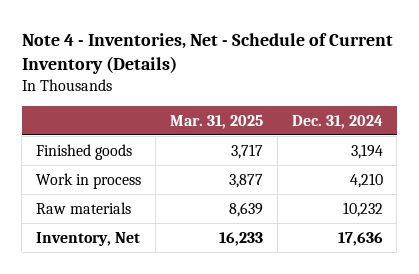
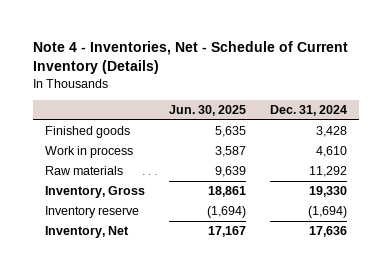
[169,114,263,129] Mar. 31, 2025 -> none
none -> [168,105,246,117] Jun. 30, 2025
[350,143,383,159] 3,194 -> [315,126,347,138] 3,428
[349,172,383,188] 4,210 -> [315,146,347,158] 4,610
[342,201,383,217] 10,232 -> [308,166,347,178] 11,292
none -> [44,186,145,199] Inventory, Gross
none -> [44,206,139,219] Inventory reserve

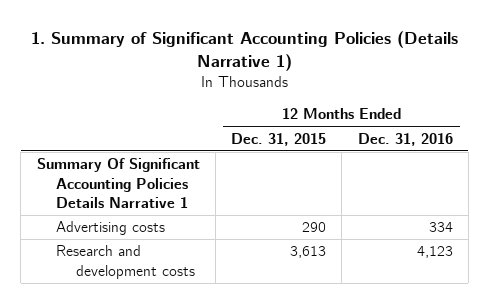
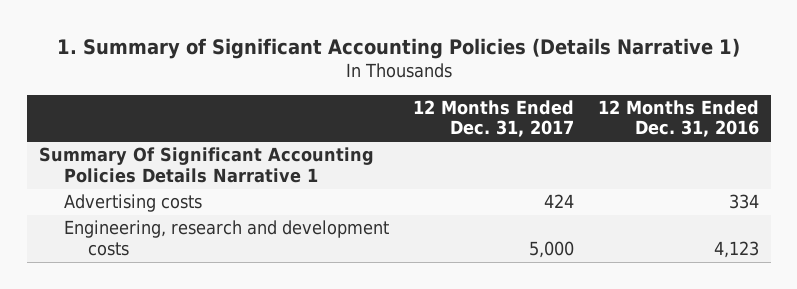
[231,132,327,146] Dec. 31, 2015 -> none
none -> [412,100,574,138] 12 Months Ended Dec. 31, 2017
[56,245,195,279] Research and development costs -> [63,220,389,256] Engineering, research and development costs

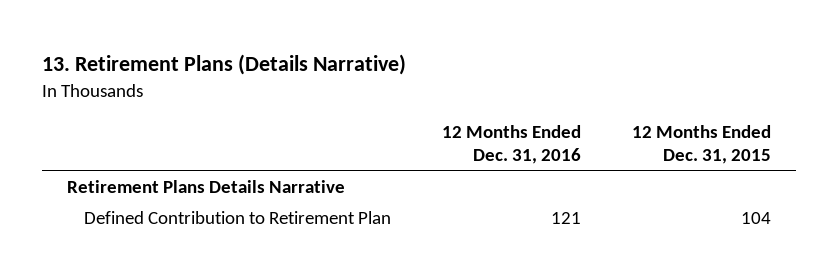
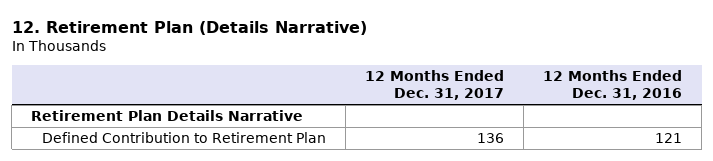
[41,54,406,76] 13. Retirement Plans (Details Narrative) -> [11,20,367,35] 12. Retirement Plan (Details Narrative)
[631,124,771,165] 12 Months Ended Dec. 31, 2015 -> none
none -> [364,70,504,101] 12 Months Ended Dec. 31, 2017
[67,179,346,193] Retirement Plans Details Narrative -> [31,110,304,122] Retirement Plan Details Narrative

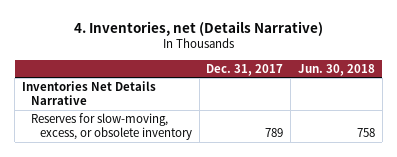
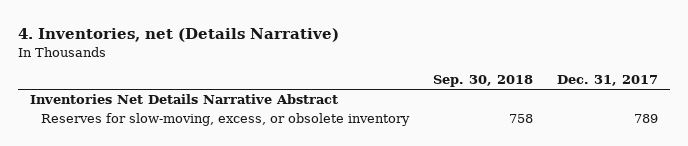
[298,63,376,76] Jun. 30, 2018 -> none
none -> [432,75,533,88] Sep. 30, 2018
[22,80,157,106] Inventories Net Details Narrative -> [30,94,339,105] Inventories Net Details Narrative Abstract

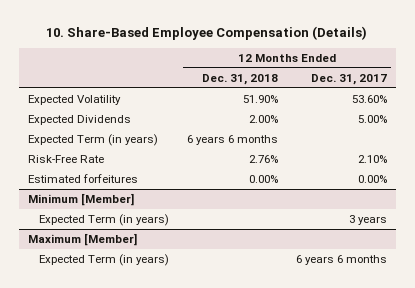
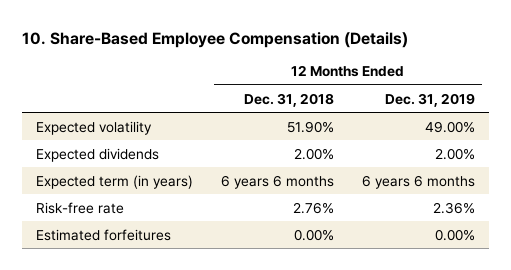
[310,73,387,85] Dec. 31, 2017 -> none
none -> [385,92,476,107] Dec. 31, 2019
[27,95,121,106] Expected Volatility -> [35,120,152,135] Expected volatility
[27,115,131,126] Expected Dividends -> [35,147,159,162] Expected dividends
[27,134,158,147] Expected Term (in years) -> [35,174,193,189] Expected term (in years)
[27,155,104,164] Risk-Free Rate -> [35,201,124,214] Risk-free rate
[27,193,134,207] Minimum [Member] -> none
[39,214,170,227] Expected Term (in years) -> none
[27,233,137,247] Maximum [Member] -> none
[39,254,170,267] Expected Term (in years) -> none

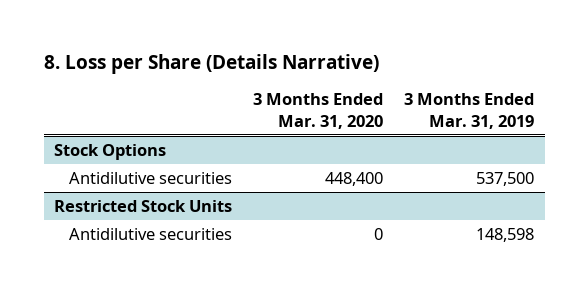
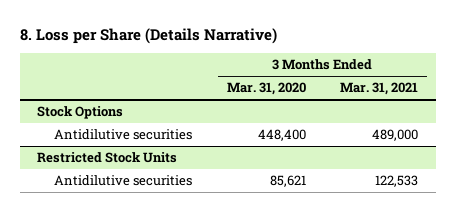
[404,93,535,129] 3 Months Ended Mar. 31, 2019 -> none
none -> [340,82,419,96] Mar. 31, 2021
[374,228,384,241] 0 -> [269,175,306,188] 85,621

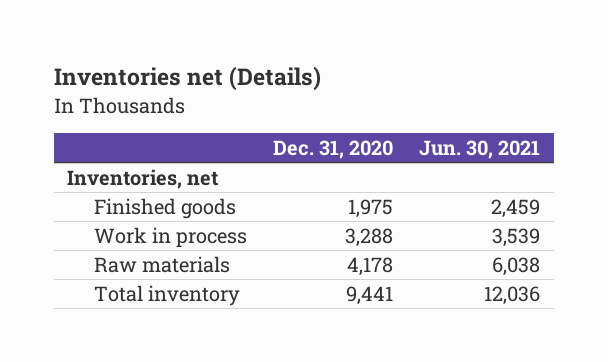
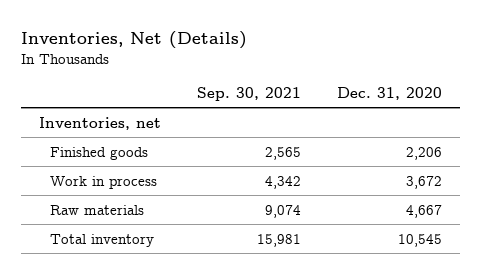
[54,66,322,92] Inventories net (Details) -> [21,30,248,49] Inventories, Net (Details)
[419,139,541,159] Jun. 30, 2021 -> none
none -> [196,86,301,101] Sep. 30, 2021
[348,198,394,218] 1,975 -> [405,146,442,160] 2,206
[345,227,394,247] 3,288 -> [405,175,442,189] 3,672
[347,256,394,276] 4,178 -> [405,204,442,218] 4,667
[346,285,394,305] 9,441 -> [397,233,442,247] 10,545

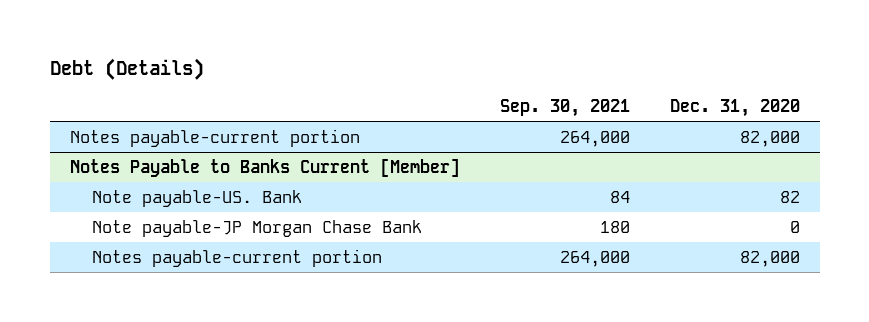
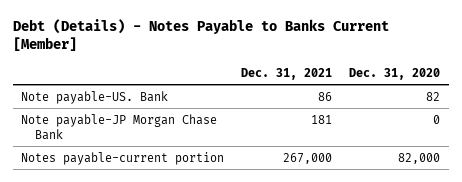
[49,57,204,80] Debt (Details) -> [12,19,389,52] Debt (Details) - Notes Payable to Banks Current [Member]
[499,98,630,117] Sep. 30, 2021 -> none
none -> [241,67,333,80] Dec. 31, 2021
[69,128,360,147] Notes payable-current portion -> none
[69,157,460,177] Notes Payable to Banks Current [Member] -> none

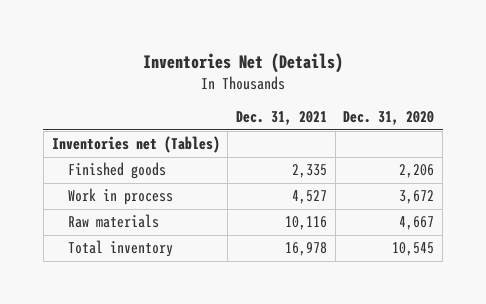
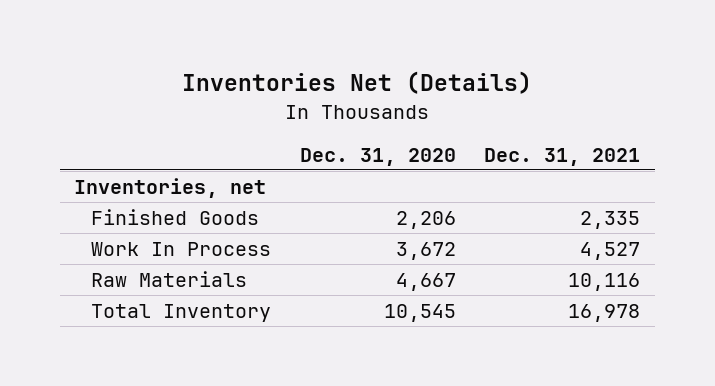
[51,136,220,154] Inventories net (Tables) -> [74,177,267,198] Inventories, net
[68,162,167,180] Finished goods -> [91,208,260,225] Finished Goods
[68,188,174,206] Work in process -> [91,241,272,256] Work In Process
[68,214,160,229] Raw materials -> [91,270,248,287] Raw Materials
[68,240,174,258] Total inventory -> [91,303,272,322] Total Inventory

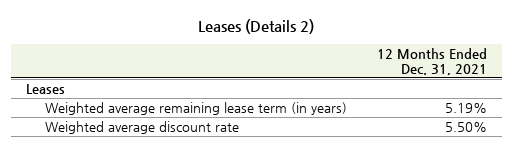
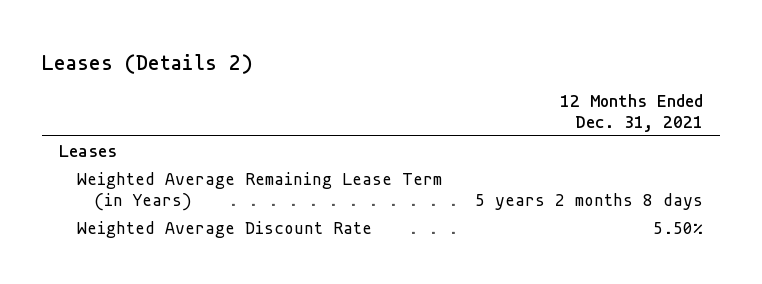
[44,101,347,115] Weighted average remaining lease term (in years) -> [76,172,442,211] Weighted Average Remaining Lease Term (in Years)
[444,102,487,113] 5.19% -> [475,192,704,210] 5 years 2 months 8 days
[44,120,239,134] Weighted average discount rate -> [76,221,372,239] Weighted Average Discount Rate

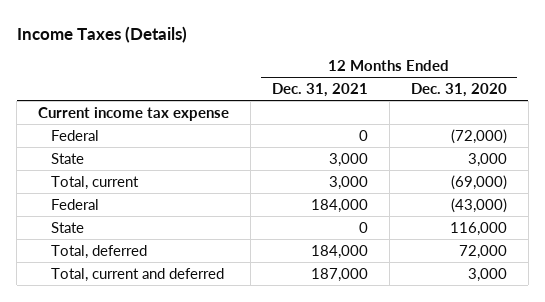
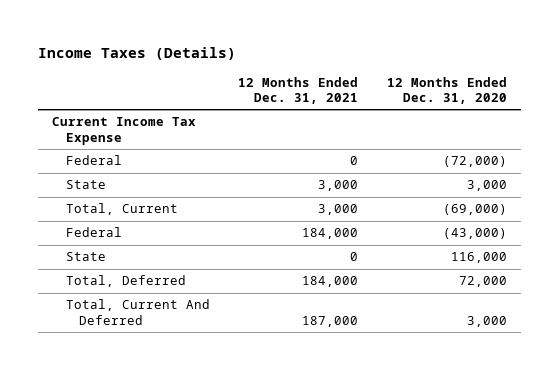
[38,106,230,121] Current income tax expense -> [52,117,197,145] Current Income Tax Expense
[51,175,140,190] Total, current -> [65,203,178,216] Total, Current
[51,244,148,259] Total, deferred -> [65,275,186,288] Total, Deferred
[51,267,225,282] Total, current and deferred -> [65,299,210,325] Total, Current And Deferred

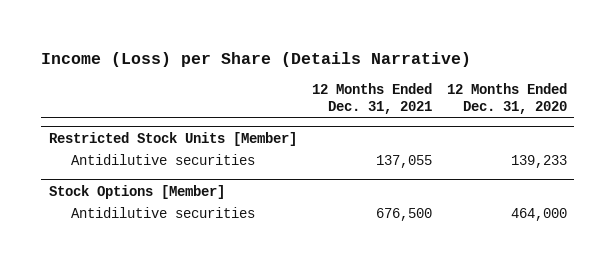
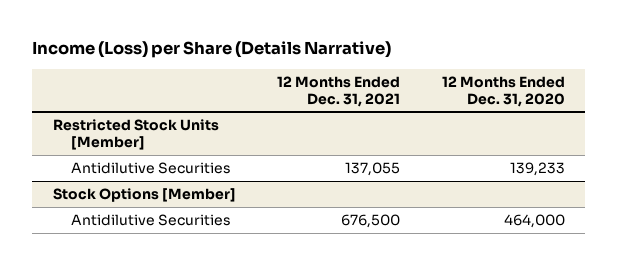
[70,153,255,165] Antidilutive securities -> [71,162,232,175] Antidilutive Securities
[70,206,255,218] Antidilutive securities -> [71,214,232,227] Antidilutive Securities

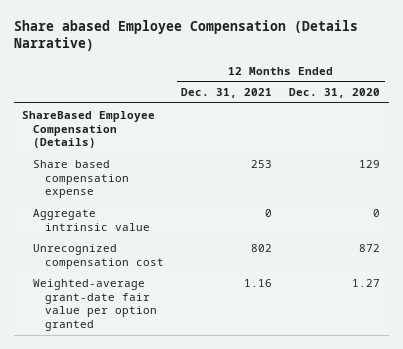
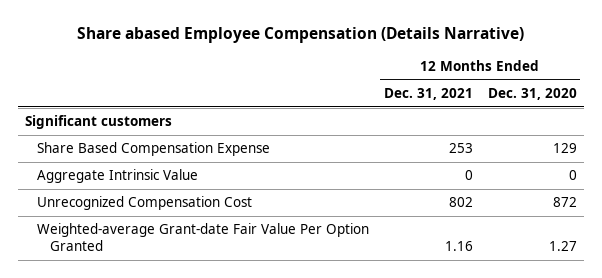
[22,110,156,149] ShareBased Employee Compensation (Details) -> [25,115,173,130] Significant customers
[33,159,129,199] Share based compensation expense -> [37,142,271,157] Share Based Compensation Expense
[33,208,150,231] Aggregate intrinsic value -> [37,169,199,184] Aggregate Intrinsic Value
[33,243,164,269] Unrecognized compensation cost -> [37,196,253,211] Unrecognized Compensation Cost
[33,278,157,332] Weighted-average grant-date fair value per option granted -> [37,223,370,252] Weighted-average Grant-date Fair Value Per Option Granted

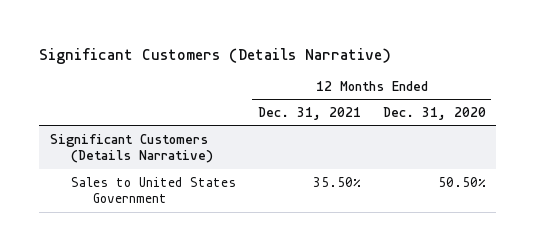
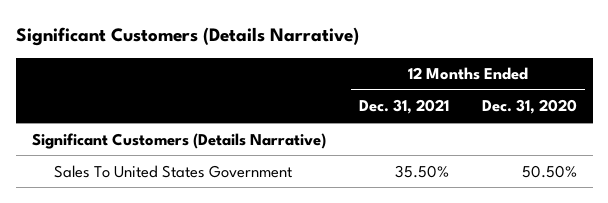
[71,176,237,204] Sales to United States Government -> [53,164,292,178] Sales To United States Government

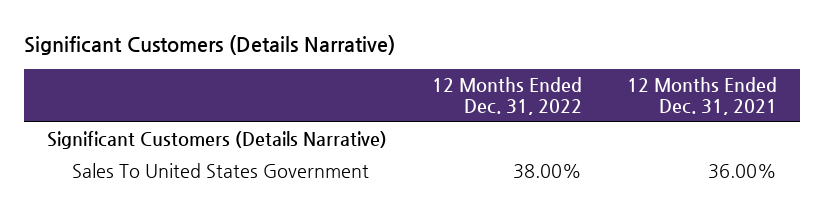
[481,99,577,115] Dec. 31, 2020 -> none
none -> [432,76,583,115] 12 Months Ended Dec. 31, 2022
[394,164,449,178] 35.50% -> [708,164,778,180] 36.00%

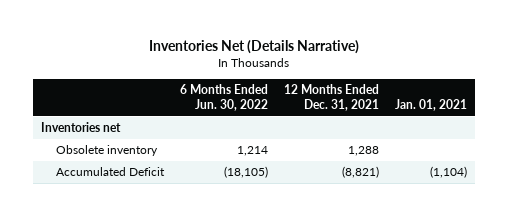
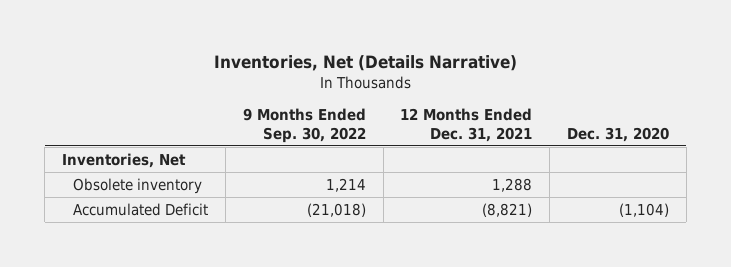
[148,40,359,55] Inventories Net (Details Narrative) -> [213,54,517,71] Inventories, Net (Details Narrative)
[179,83,268,112] 6 Months Ended Jun. 30, 2022 -> none
[394,99,467,112] Jan. 01, 2021 -> none
none -> [242,108,366,143] 9 Months Ended Sep. 30, 2022
none -> [566,126,669,142] Dec. 31, 2020
[40,122,121,133] Inventories net -> [62,152,187,168] Inventories, Net

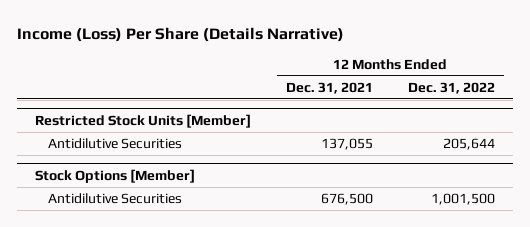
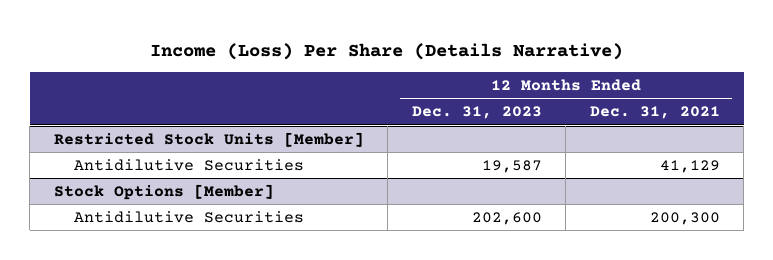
[408,81,496,94] Dec. 31, 2022 -> none
none -> [411,106,542,120] Dec. 31, 2023
[320,137,373,150] 137,055 -> [659,159,720,173] 41,129
[320,192,373,205] 676,500 -> [649,211,720,225] 200,300

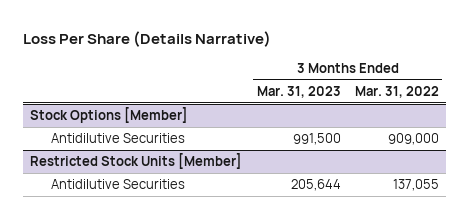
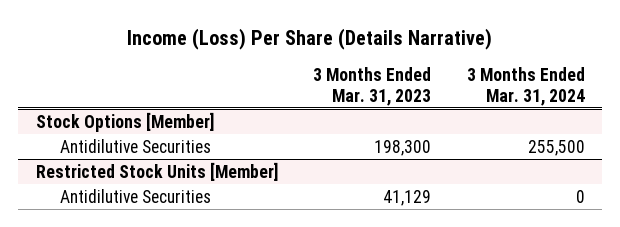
[23,30,272,47] Loss Per Share (Details Narrative) -> [127,28,493,51] Income (Loss) Per Share (Details Narrative)
[354,85,439,98] Mar. 31, 2022 -> none
none -> [466,66,585,106] 3 Months Ended Mar. 31, 2024
[292,133,341,146] 991,500 -> [374,139,432,156] 198,300
[290,179,341,192] 205,644 -> [383,189,432,206] 41,129

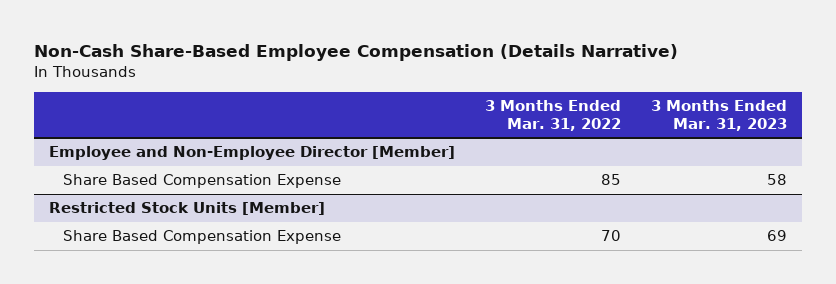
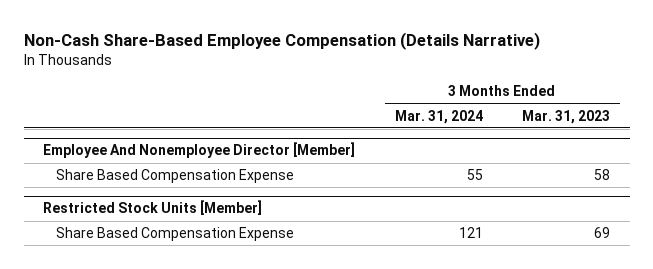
[485,99,622,132] 3 Months Ended Mar. 31, 2022 -> none
none -> [394,109,483,124] Mar. 31, 2024
[48,146,455,161] Employee and Non-Employee Director [Member] -> [43,142,356,159] Employee And Nonemployee Director [Member]

